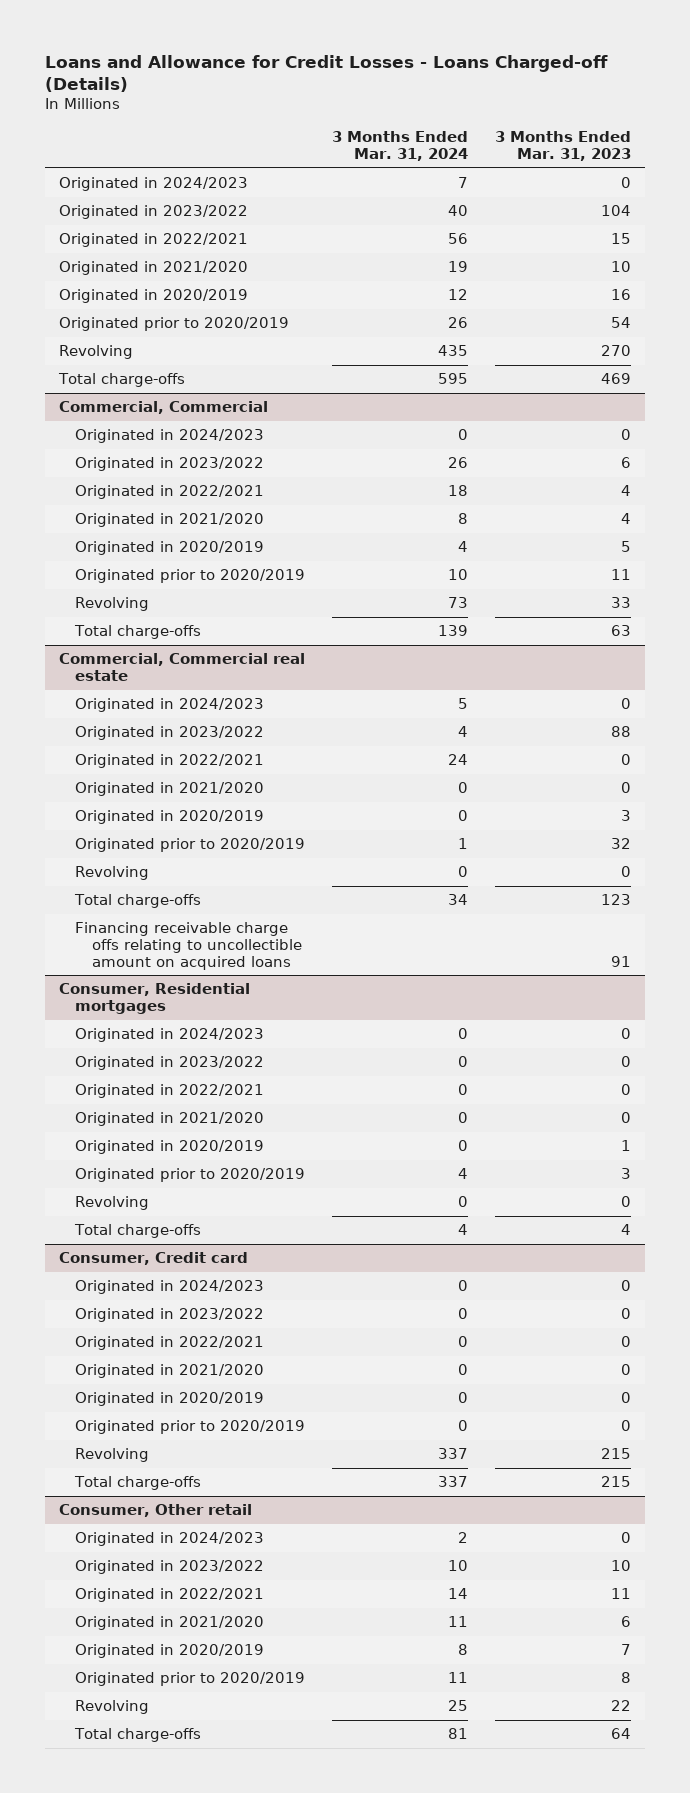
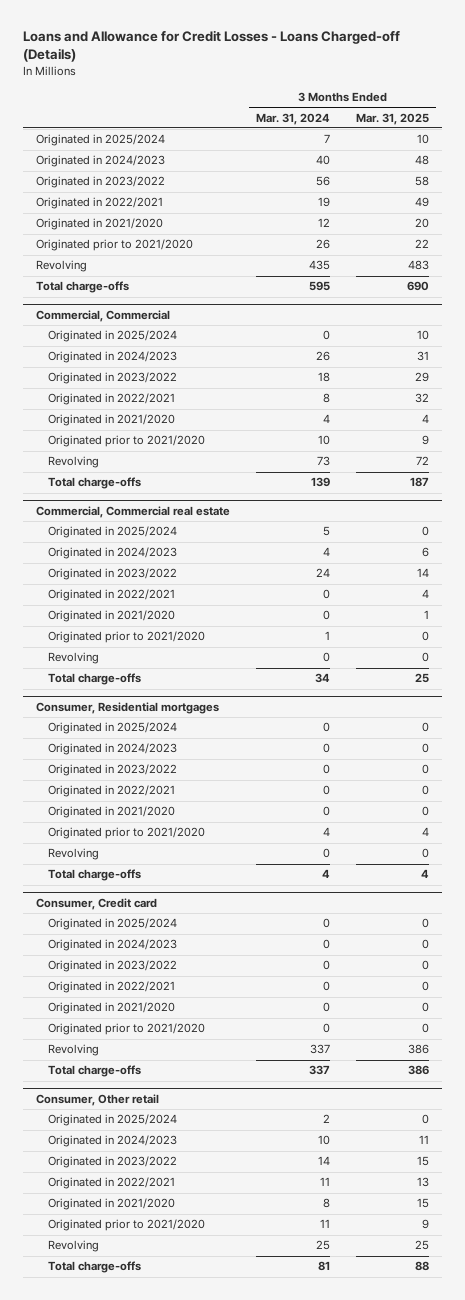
[495,131,632,162] 3 Months Ended Mar. 31, 2023 -> none
none -> [356,112,430,125] Mar. 31, 2025
[58,289,248,304] Originated in 2020/2019 -> none
none -> [35,134,165,147] Originated in 2025/2024
[458,177,469,189] 7 -> [315,155,330,166] 40
[448,205,469,217] 40 -> [315,176,330,187] 56
[448,233,469,245] 56 -> [317,197,330,208] 19
[448,261,469,273] 19 -> [317,218,330,228] 12
[58,317,289,332] Originated prior to 2020/2019 -> [35,239,193,252] Originated prior to 2021/2020
[75,541,265,556] Originated in 2020/2019 -> none
none -> [48,330,178,343] Originated in 2025/2024
[458,429,469,441] 0 -> [315,351,330,362] 26
[448,457,469,469] 26 -> [317,372,330,383] 18
[448,485,469,497] 18 -> [322,393,330,404] 8
[458,513,469,525] 8 -> [322,414,330,424] 4
[75,569,306,584] Originated prior to 2020/2019 -> [48,435,206,448] Originated prior to 2021/2020
none -> [48,526,178,539] Originated in 2025/2024
[458,698,469,710] 5 -> [322,547,330,557] 4
[458,726,469,738] 4 -> [315,568,330,578] 24
[448,754,469,766] 24 -> [322,589,330,600] 0
[75,810,265,825] Originated in 2020/2019 -> none
[75,838,306,853] Originated prior to 2020/2019 -> [48,631,206,644] Originated prior to 2021/2020
[75,922,302,970] Financing receivable charge offs relating to uncollectible amount on acquired loans -> none
none -> [48,722,178,735] Originated in 2025/2024
[75,1140,265,1155] Originated in 2020/2019 -> none
[75,1168,306,1183] Originated prior to 2020/2019 -> [48,827,206,840] Originated prior to 2021/2020
none -> [48,918,178,931] Originated in 2025/2024
[75,1392,265,1407] Originated in 2020/2019 -> none
[75,1420,306,1435] Originated prior to 2020/2019 -> [48,1023,206,1036] Originated prior to 2021/2020
[75,1644,265,1659] Originated in 2020/2019 -> none
none -> [48,1114,178,1127] Originated in 2025/2024
[458,1532,469,1544] 2 -> [317,1135,330,1146] 10
[448,1560,469,1572] 10 -> [317,1156,330,1166] 14
[448,1588,469,1600] 14 -> [319,1177,330,1187] 11
[448,1616,469,1628] 11 -> [322,1198,330,1209] 8
[75,1672,306,1687] Originated prior to 2020/2019 -> [48,1219,206,1232] Originated prior to 2021/2020

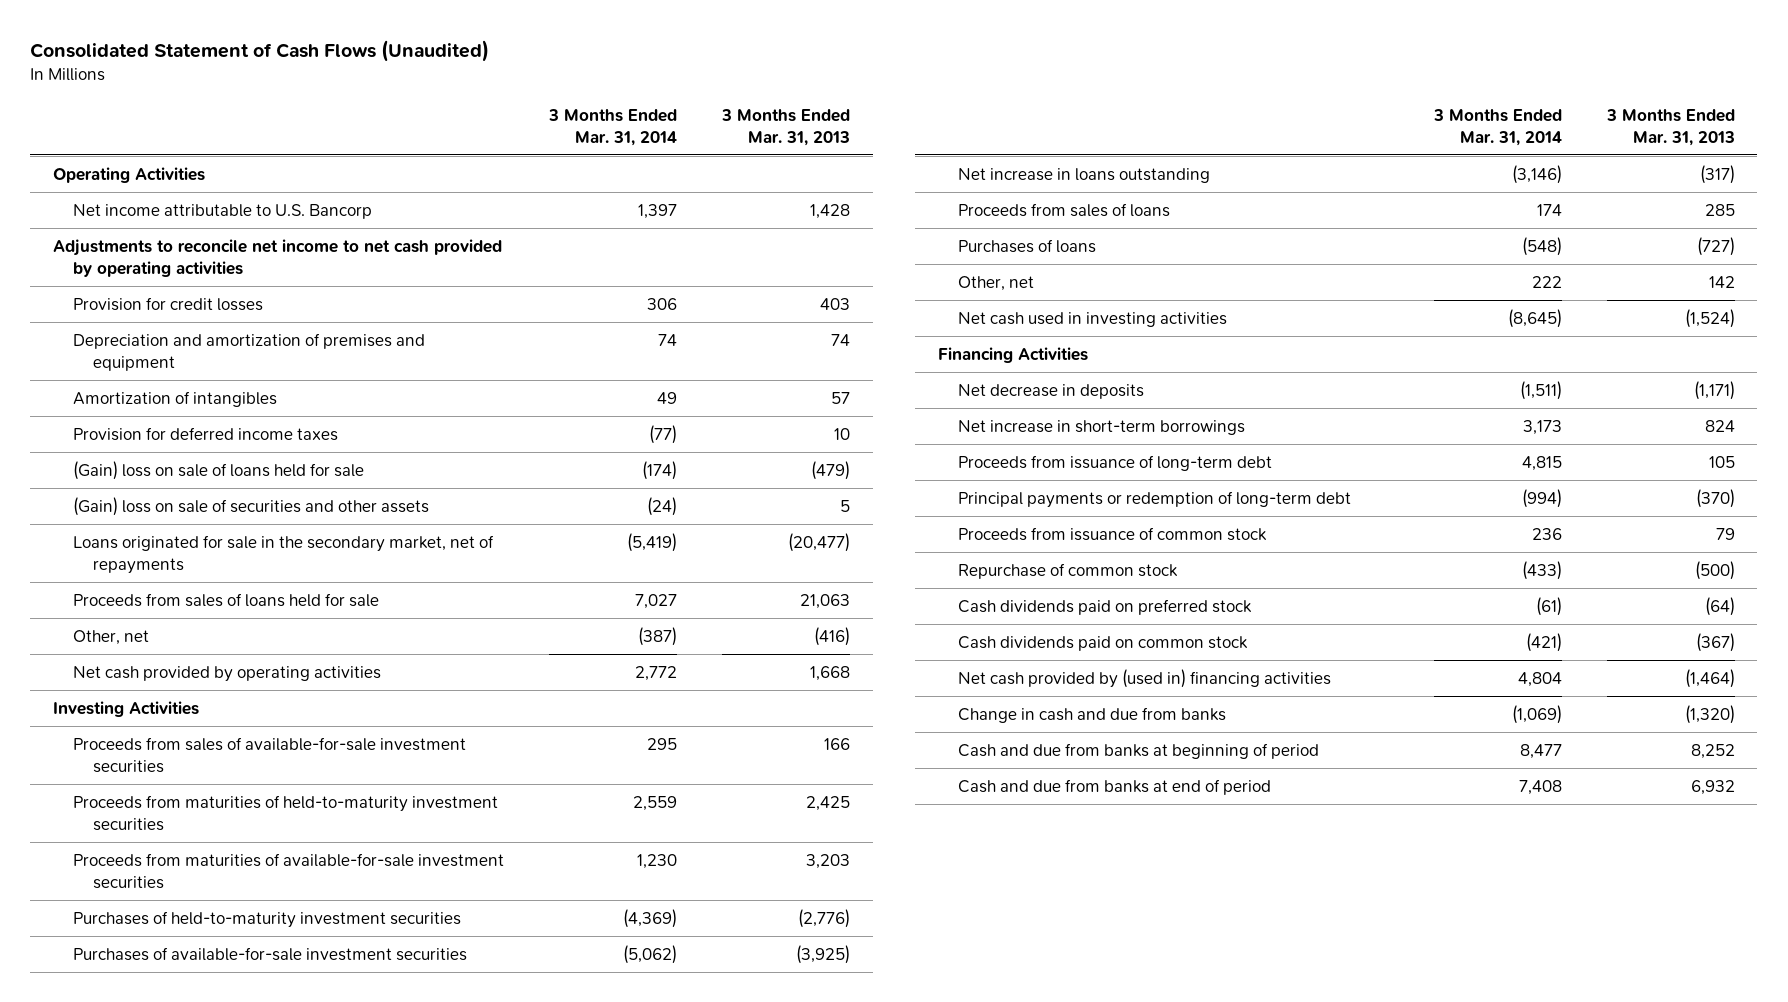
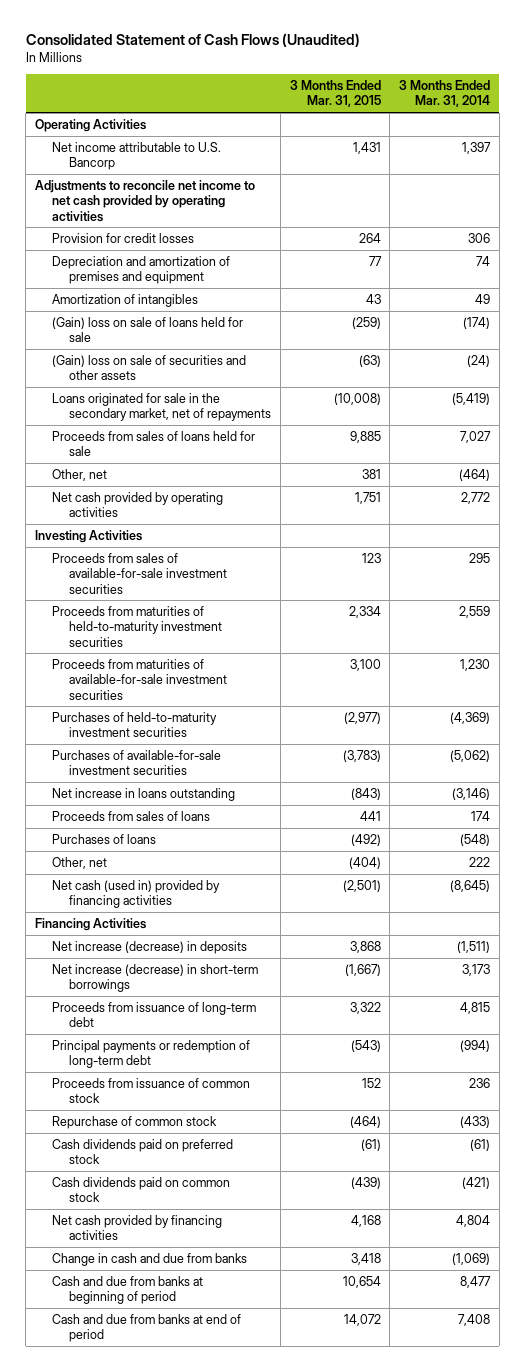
[721,108,851,146] 3 Months Ended Mar. 31, 2013 -> none
none -> [289,79,381,108] 3 Months Ended Mar. 31, 2015
[73,426,339,441] Provision for deferred income taxes -> none
[638,626,678,646] (387) -> [459,468,491,481] (464)
[957,311,1227,327] Net cash used in investing activities -> [51,879,220,909] Net cash (used in) provided by financing activities
[957,383,1144,399] Net decrease in deposits -> [51,940,247,954] Net increase (decrease) in deposits
[957,419,1245,435] Net increase in short-term borrowings -> [51,963,258,993] Net increase (decrease) in short-term borrowings
[957,668,1331,688] Net cash provided by (used in) financing activities -> [51,1214,222,1241] Net cash provided by financing activities

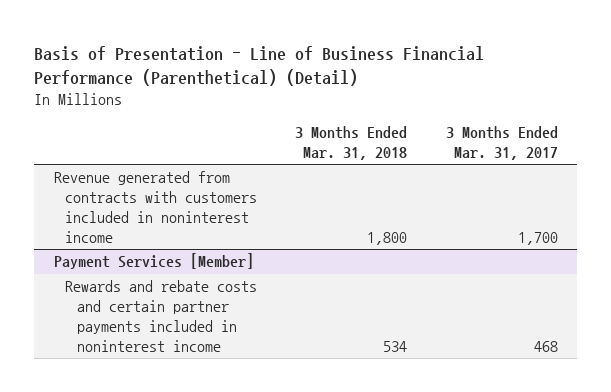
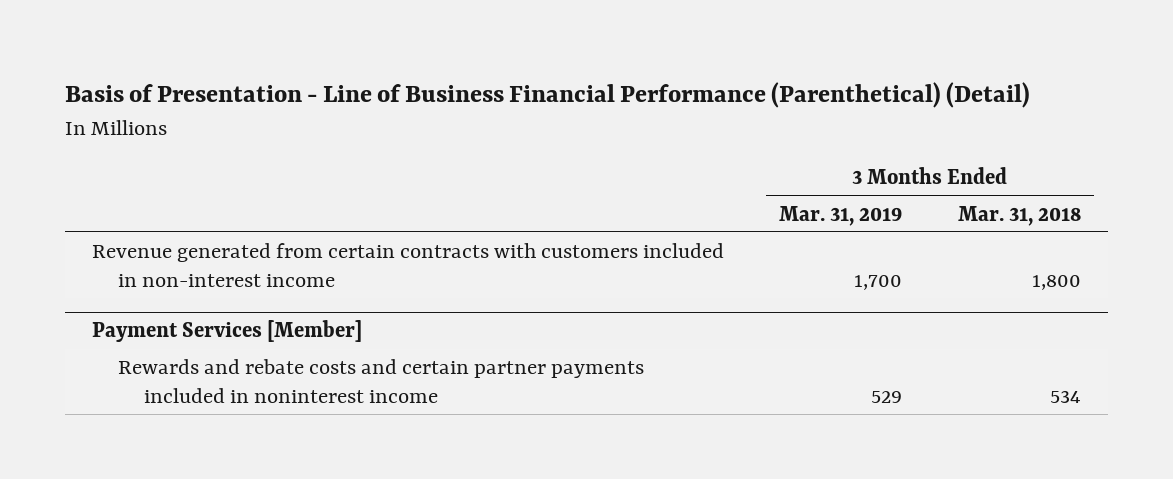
[445,126,558,161] 3 Months Ended Mar. 31, 2017 -> none
none -> [779,205,903,226] Mar. 31, 2019
[53,171,258,243] Revenue generated from contracts with customers included in noninterest income -> [92,243,725,287] Revenue generated from certain contracts with customers included in non-interest income

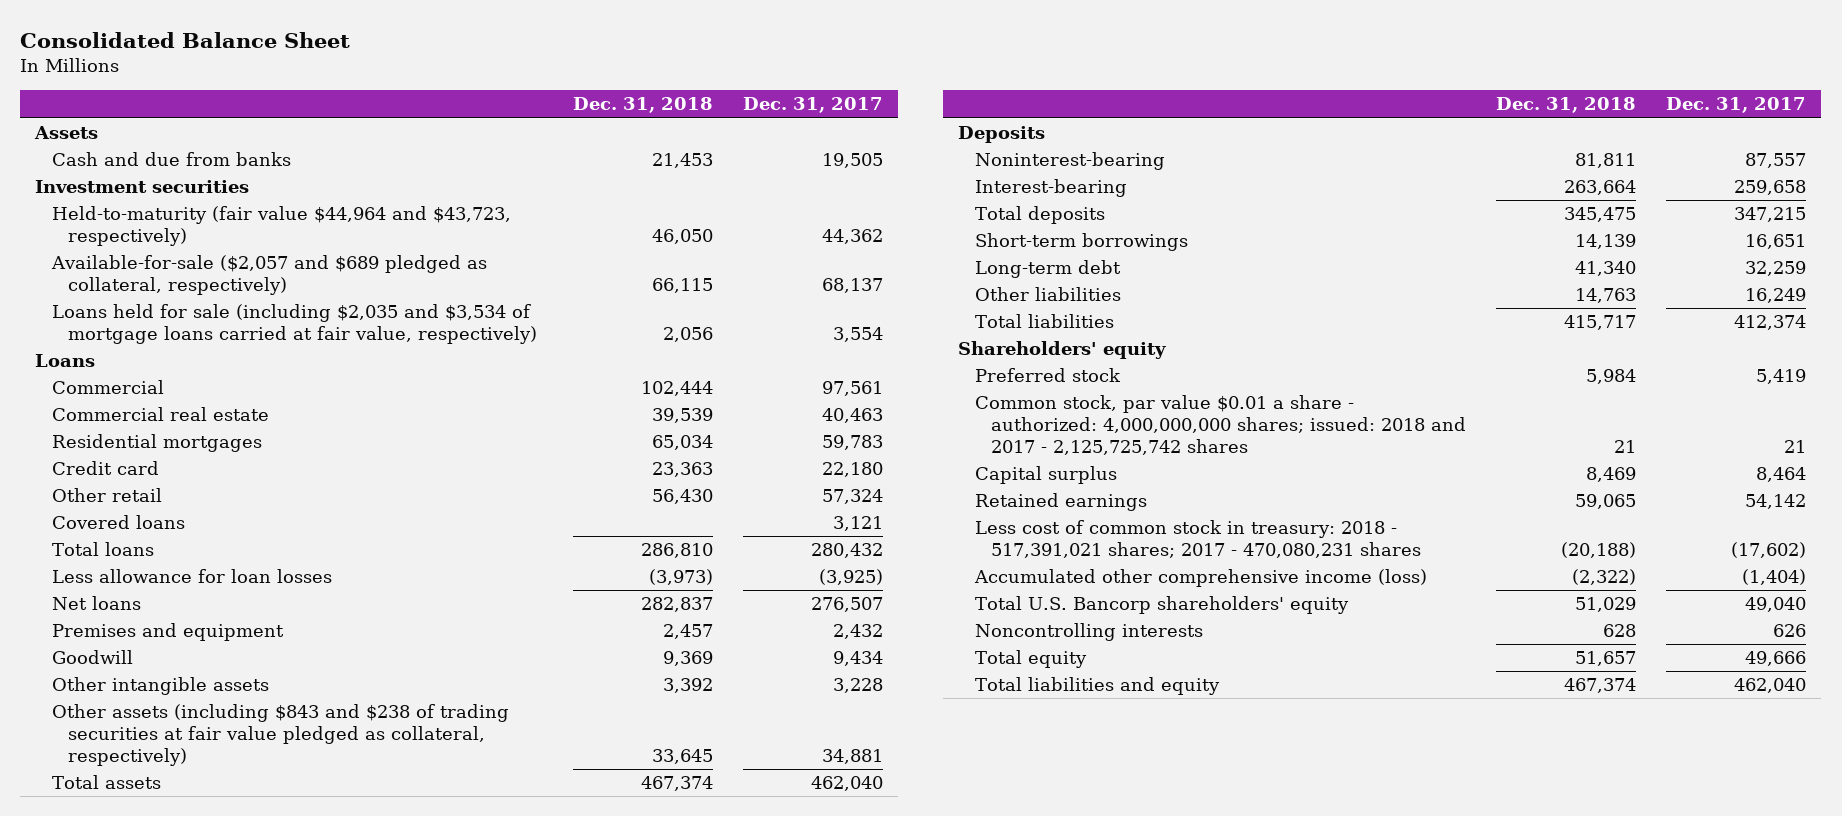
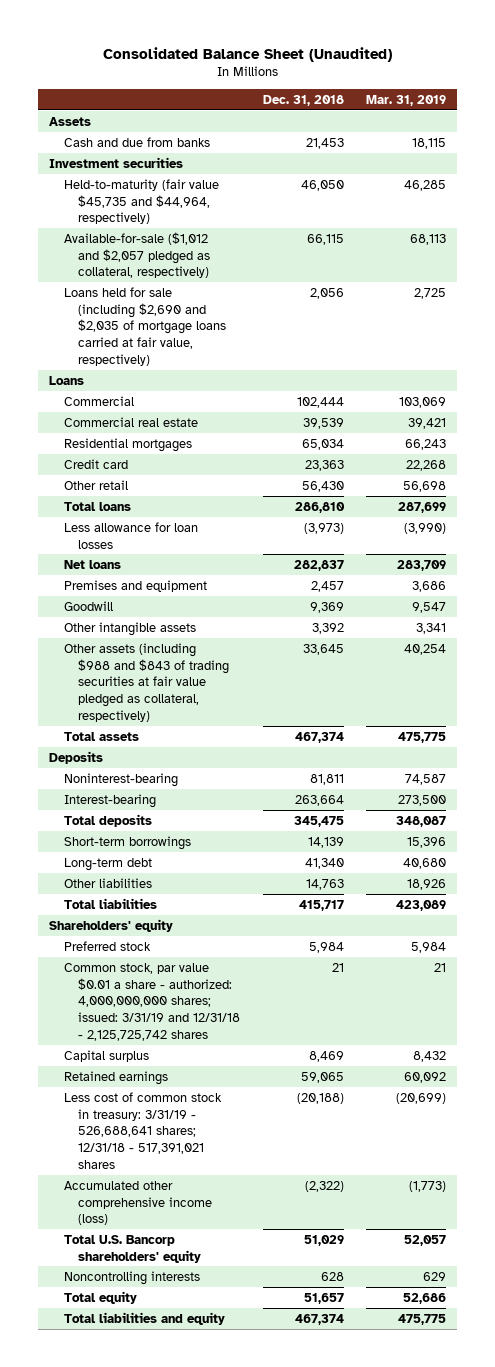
[20,32,351,49] Consolidated Balance Sheet -> [102,46,392,62] Consolidated Balance Sheet (Unaudited)
[743,97,884,114] Dec. 31, 2017 -> none
none -> [365,94,446,106] Mar. 31, 2019
[51,206,511,246] Held-to-maturity (fair value $44,964 and $43,723, respectively) -> [63,178,219,225] Held-to-maturity (fair value $45,735 and $44,964, respectively)
[50,255,487,295] Available-for-sale ($2,057 and $689 pledged as collateral, respectively) -> [63,231,211,279] Available-for-sale ($1,012 and $2,057 pledged as collateral, respectively)
[51,304,537,344] Loans held for sale (including $2,035 and $3,534 of mortgage loans carried at fair value, respectively) -> [63,286,227,367] Loans held for sale (including $2,690 and $2,035 of mortgage loans carried at fair value, respectively)
[51,515,185,530] Covered loans -> none
[51,704,509,766] Other assets (including $843 and $238 of trading securities at fair value pledged as collateral, respectively) -> [63,642,230,723] Other assets (including $988 and $843 of trading securities at fair value pledged as collateral, respectively)
[974,395,1466,455] Common stock, par value $0.01 a share - authorized: 4,000,000,000 shares; issued: 2018 and 2017 - 2,125,725,742 shares -> [63,962,241,1042] Common stock, par value $0.01 a share - authorized: 4,000,000,000 shares; issued: 3/31/19 and 12/31/18 - 2,125,725,742 shares
[974,520,1421,558] Less cost of common stock in treasury: 2018 - 517,391,021 shares; 2017 - 470,080,231 shares -> [63,1091,222,1170] Less cost of common stock in treasury: 3/31/19 - 526,688,641 shares; 12/31/18 - 517,391,021 shares

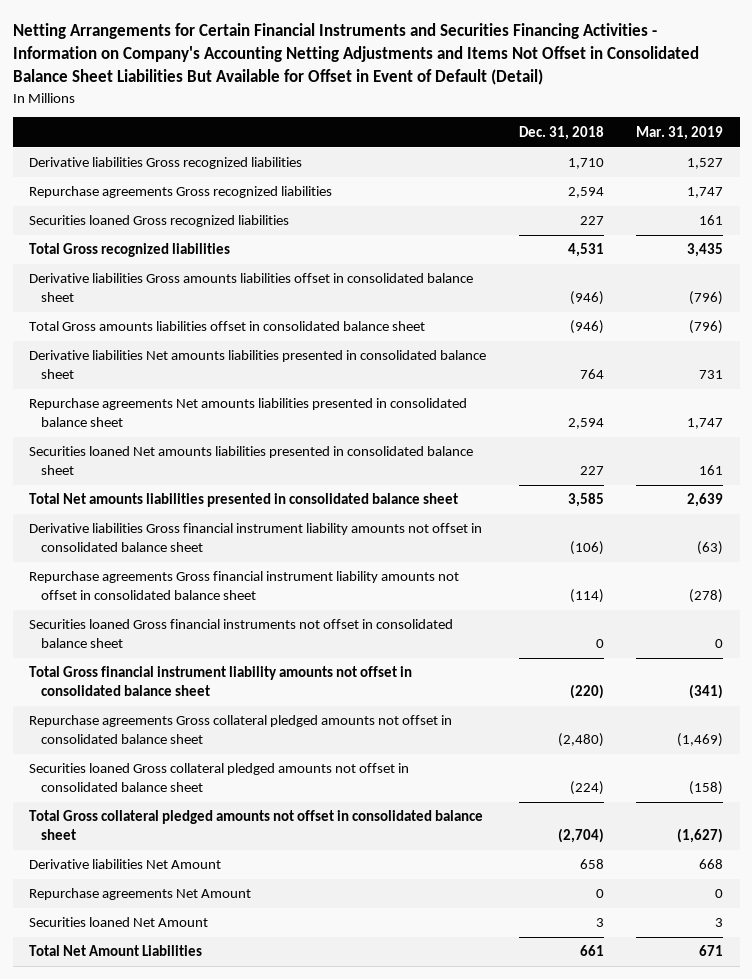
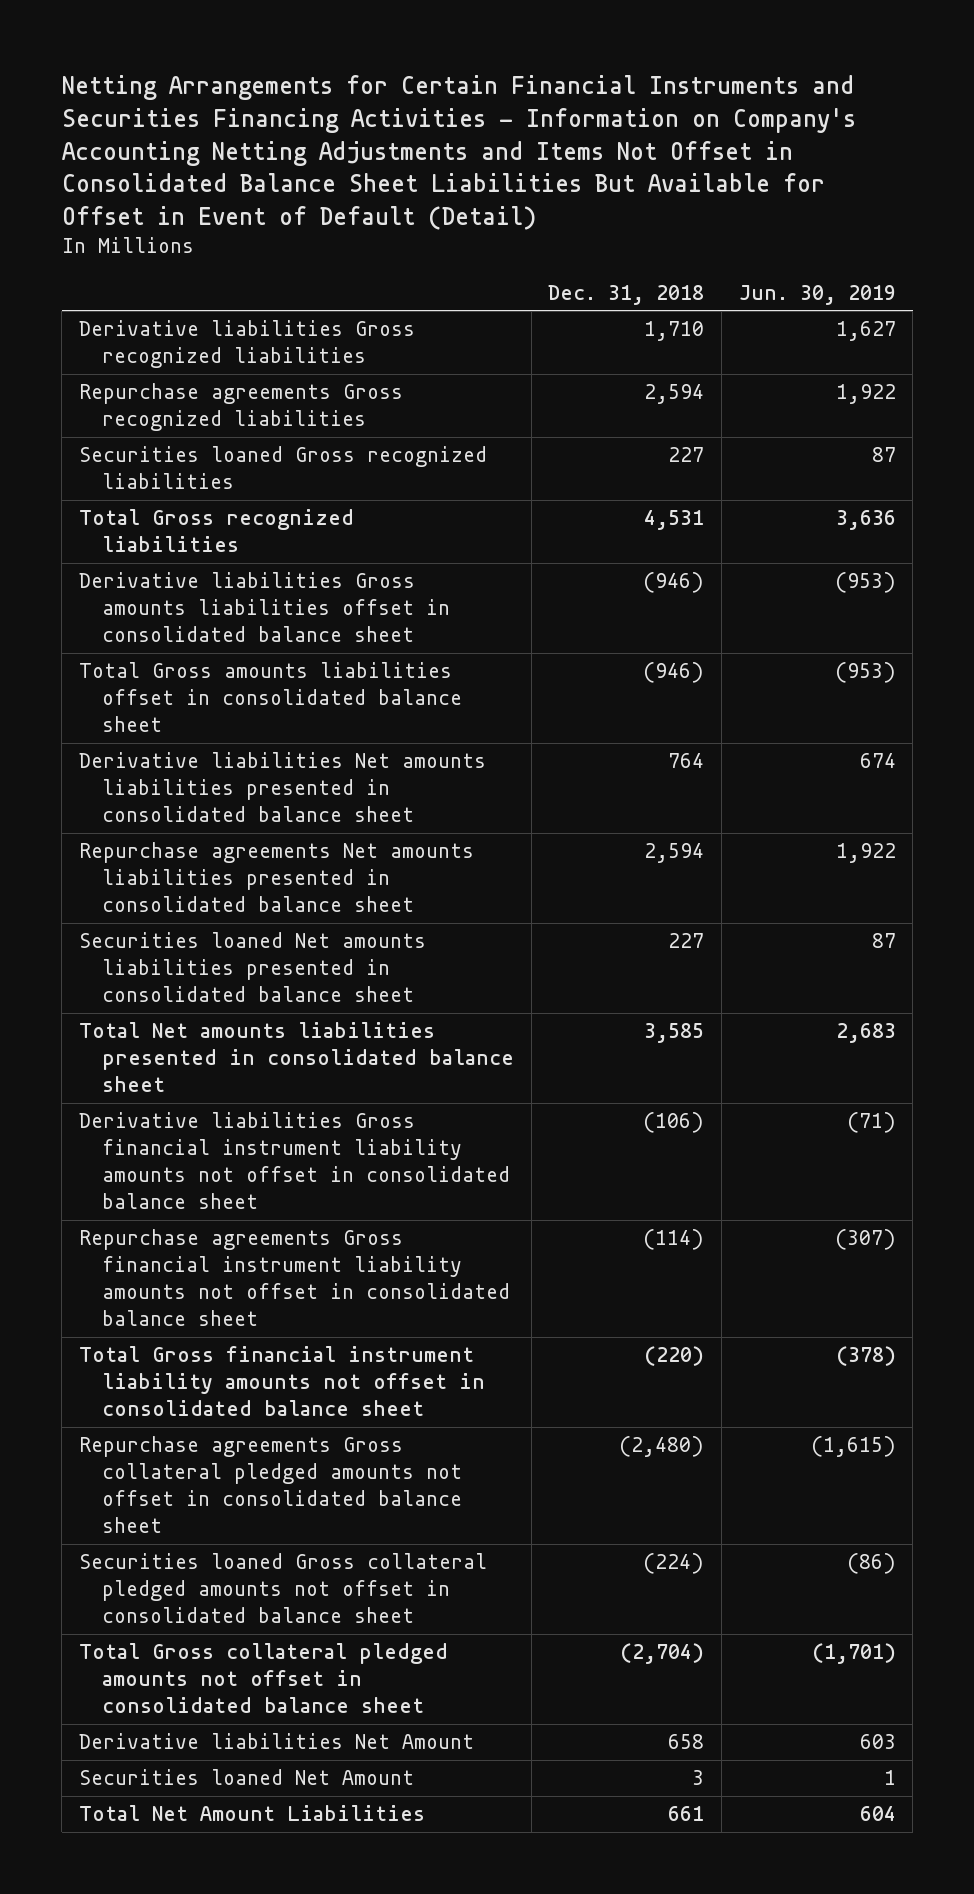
[636,125,724,140] Mar. 31, 2019 -> none
none -> [738,284,896,305] Jun. 30, 2019
[29,619,454,649] Securities loaned Gross financial instruments not offset in consolidated balance sheet -> none
[29,888,252,901] Repurchase agreements Net Amount -> none

